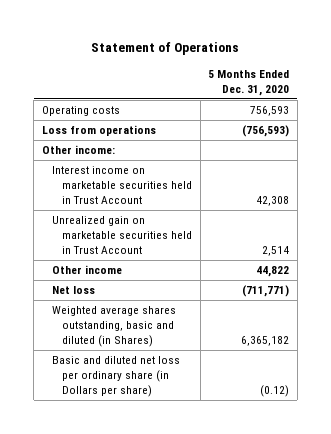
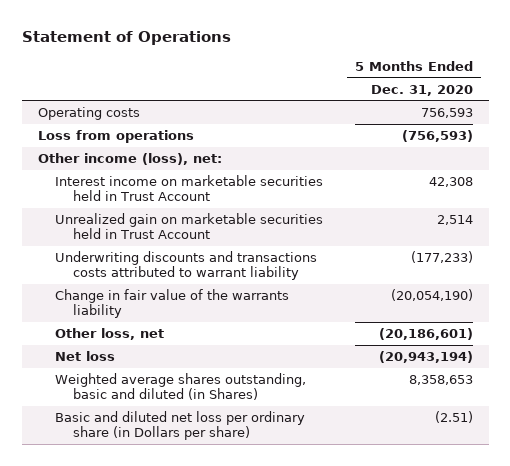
[41,145,115,155] Other income: -> [37,153,222,166] Other income (loss), net:
[51,265,122,275] Other income -> none
none -> [55,251,318,281] Underwriting discounts and transactions costs attributed to warrant liability
none -> [55,289,290,319] Change in fair value of the warrants liability
none -> [55,328,165,341] Other loss, net
[242,285,290,298] (711,771) -> [378,351,473,364] (20,943,194)
[241,335,290,346] 6,365,182 -> [408,375,473,386] 8,358,653
[260,384,290,397] (0.12) -> [434,411,473,424] (2.51)

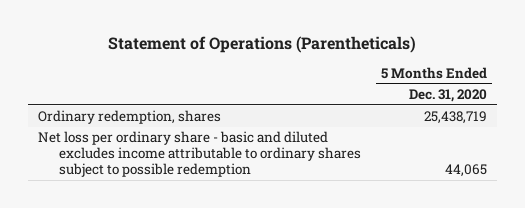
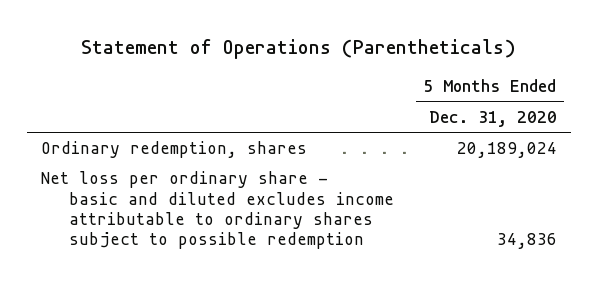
[424,111,488,125] 25,438,719 -> [456,142,557,159] 20,189,024
[445,164,488,178] 44,065 -> [496,233,557,250] 34,836

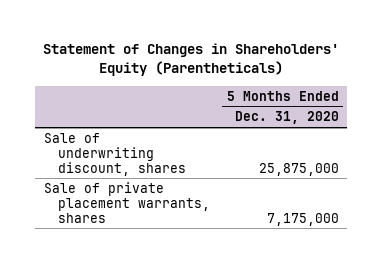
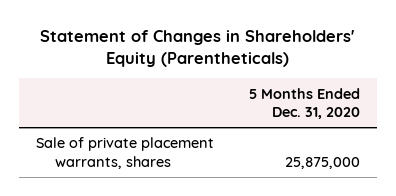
[43,132,186,176] Sale of underwriting discount, shares -> none
[266,212,339,226] 7,175,000 -> [284,156,360,169] 25,875,000

